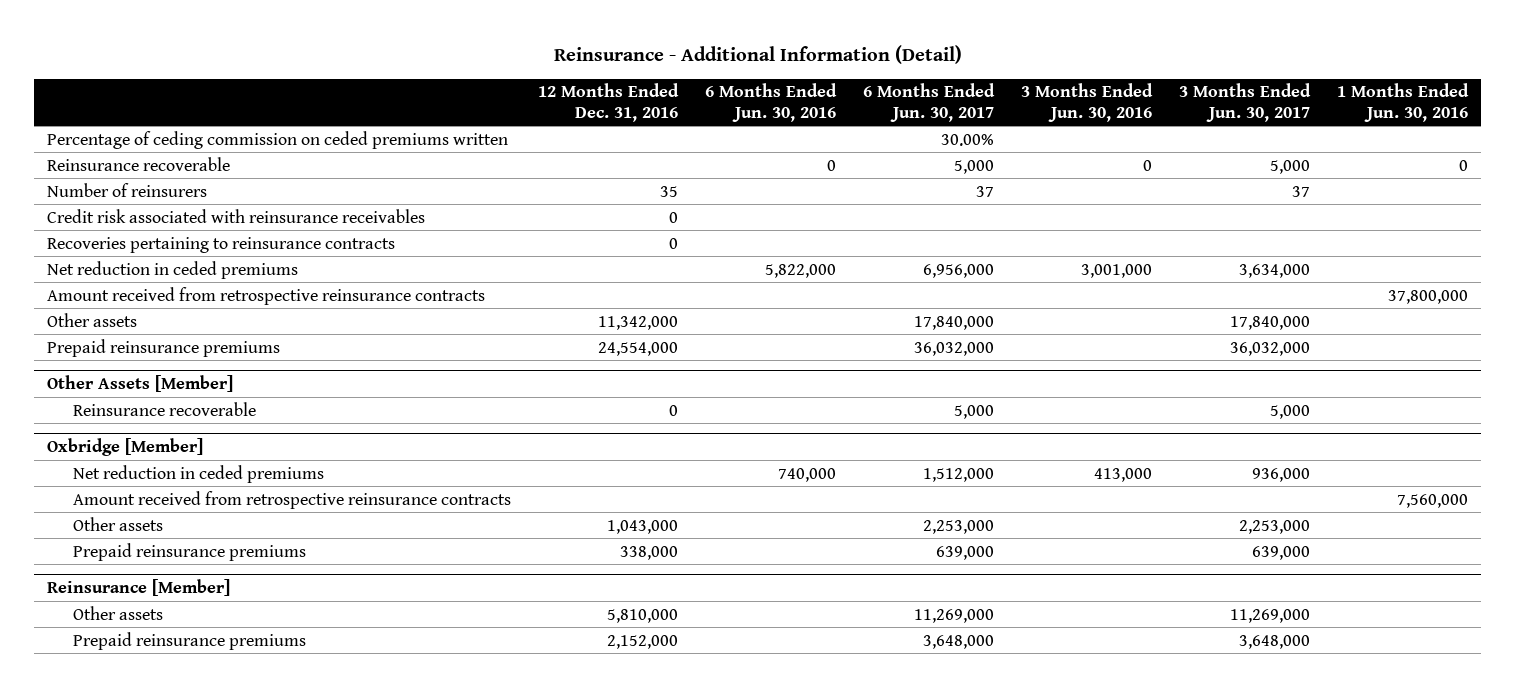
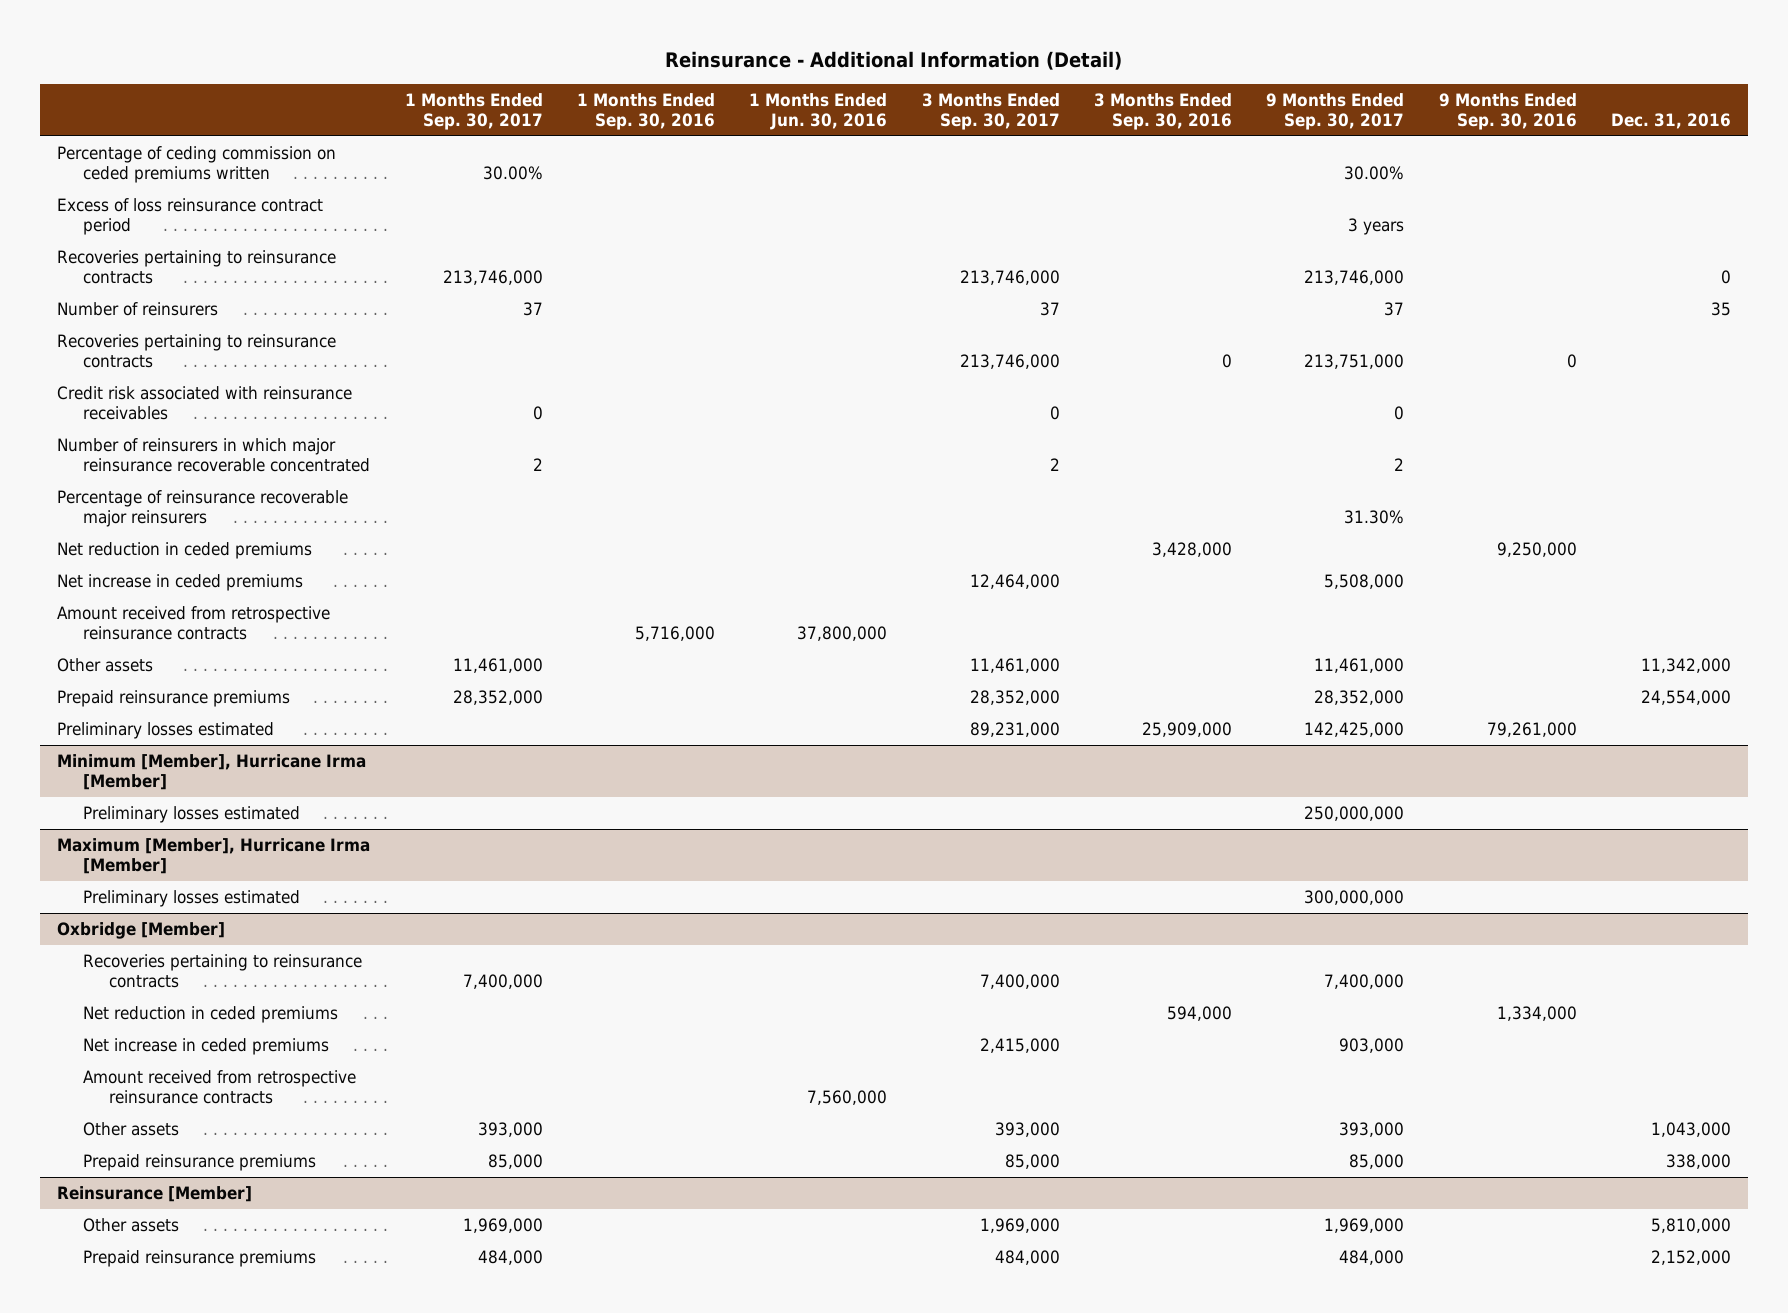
[537,83,679,122] 12 Months Ended Dec. 31, 2016 -> none
[704,83,837,122] 6 Months Ended Jun. 30, 2016 -> none
[862,83,995,122] 6 Months Ended Jun. 30, 2017 -> none
[1020,83,1153,122] 3 Months Ended Jun. 30, 2016 -> none
[1178,83,1311,122] 3 Months Ended Jun. 30, 2017 -> none
none -> [404,93,543,131] 1 Months Ended Sep. 30, 2017
none -> [577,93,716,131] 1 Months Ended Sep. 30, 2016
none -> [921,93,1060,131] 3 Months Ended Sep. 30, 2017
none -> [1094,93,1233,131] 3 Months Ended Sep. 30, 2016
none -> [1266,93,1405,131] 9 Months Ended Sep. 30, 2017
none -> [1438,93,1577,131] 9 Months Ended Sep. 30, 2016
none -> [1611,113,1732,130] Dec. 31, 2016
[47,156,231,171] Reinsurance recoverable -> none
none -> [57,198,324,236] Excess of loss reinsurance contract period
none -> [57,250,337,285] Recoveries pertaining to reinsurance contracts
[47,208,426,223] Credit risk associated with reinsurance receivables -> [57,386,353,421] Credit risk associated with reinsurance receivables
none -> [57,438,371,473] Number of reinsurers in which major reinsurance recoverable concentrated
none -> [57,490,349,528] Percentage of reinsurance recoverable major reinsurers
none -> [57,574,304,592] Net increase in ceded premiums
[47,374,234,392] Other Assets [Member] -> none
[72,401,256,416] Reinsurance recoverable -> none
none -> [57,722,275,740] Preliminary losses estimated
none -> [57,754,367,791] Minimum [Member], Hurricane Irma [Member]
none -> [83,806,301,824] Preliminary losses estimated
none -> [57,838,371,875] Maximum [Member], Hurricane Irma [Member]
none -> [83,890,301,908] Preliminary losses estimated
none -> [83,954,363,989] Recoveries pertaining to reinsurance contracts
none -> [83,1038,330,1056] Net increase in ceded premiums

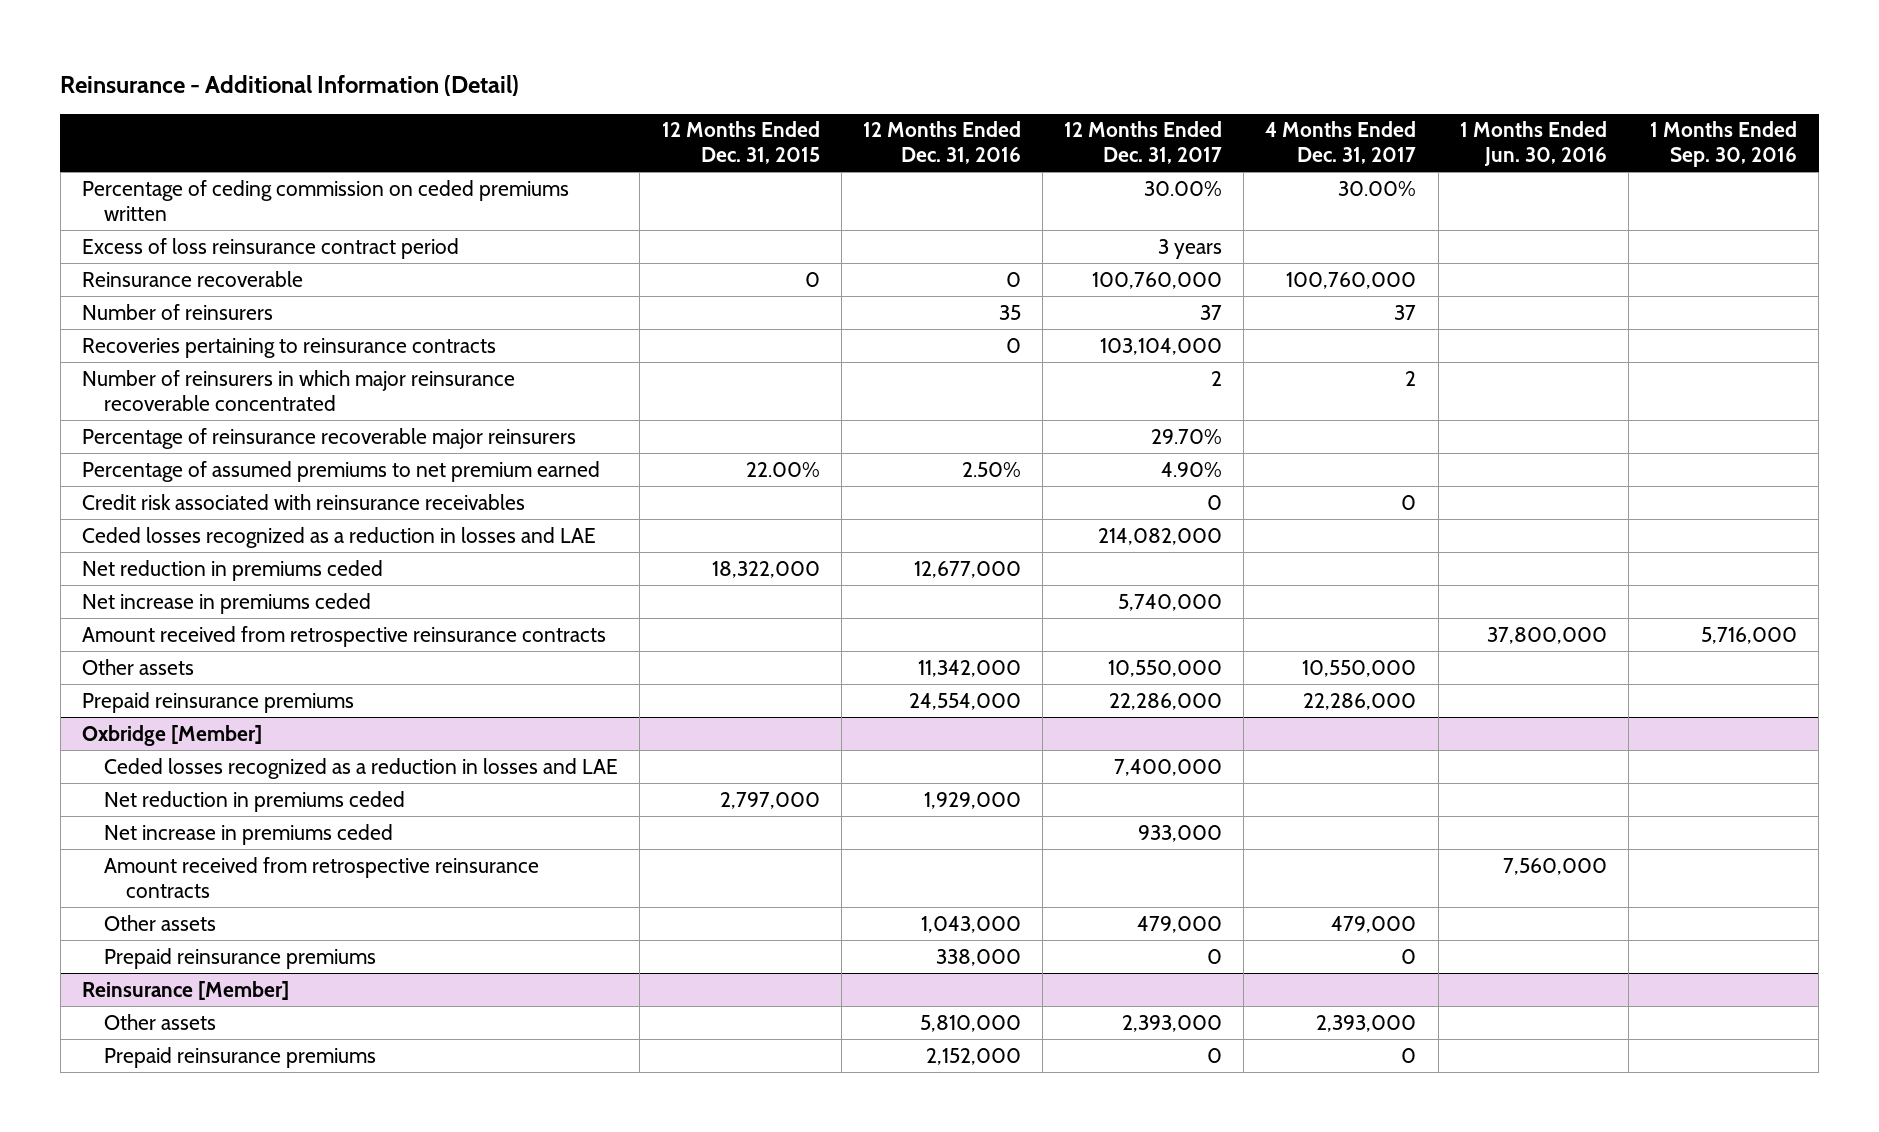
[404,93,543,131] 1 Months Ended Sep. 30, 2017 -> none
[921,93,1060,131] 3 Months Ended Sep. 30, 2017 -> none
[1094,93,1233,131] 3 Months Ended Sep. 30, 2016 -> none
[1266,93,1405,131] 9 Months Ended Sep. 30, 2017 -> none
[1438,93,1577,131] 9 Months Ended Sep. 30, 2016 -> none
[1611,113,1732,130] Dec. 31, 2016 -> none
none -> [661,121,820,165] 12 Months Ended Dec. 31, 2015
none -> [862,121,1021,165] 12 Months Ended Dec. 31, 2016
none -> [1064,121,1223,165] 12 Months Ended Dec. 31, 2017
none -> [1265,121,1417,165] 4 Months Ended Dec. 31, 2017
[57,250,337,285] Recoveries pertaining to reinsurance contracts -> none
none -> [81,270,303,287] Reinsurance recoverable
none -> [81,460,600,482] Percentage of assumed premiums to net premium earned
[57,386,353,421] Credit risk associated with reinsurance receivables -> [81,493,525,510] Credit risk associated with reinsurance receivables
none -> [81,526,596,548] Ceded losses recognized as a reduction in losses and LAE
[57,542,313,560] Net reduction in ceded premiums -> [81,559,383,581] Net reduction in premiums ceded
[57,574,304,592] Net increase in ceded premiums -> [81,592,371,614] Net increase in premiums ceded
[57,722,275,740] Preliminary losses estimated -> none
[57,754,367,791] Minimum [Member], Hurricane Irma [Member] -> none
[83,806,301,824] Preliminary losses estimated -> none
[57,838,371,875] Maximum [Member], Hurricane Irma [Member] -> none
[83,890,301,908] Preliminary losses estimated -> none
[83,954,363,989] Recoveries pertaining to reinsurance contracts -> none
none -> [104,757,619,779] Ceded losses recognized as a reduction in losses and LAE
[83,1006,339,1024] Net reduction in ceded premiums -> [104,790,406,812] Net reduction in premiums ceded
[83,1038,330,1056] Net increase in ceded premiums -> [104,823,394,845] Net increase in premiums ceded

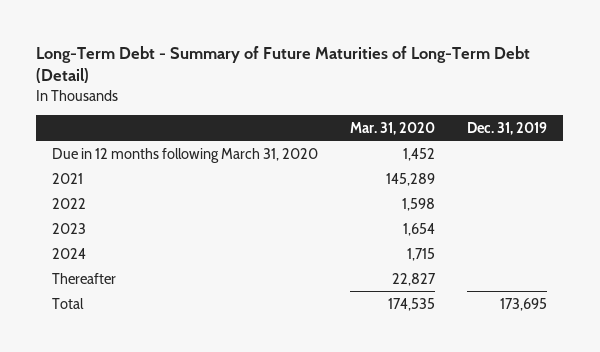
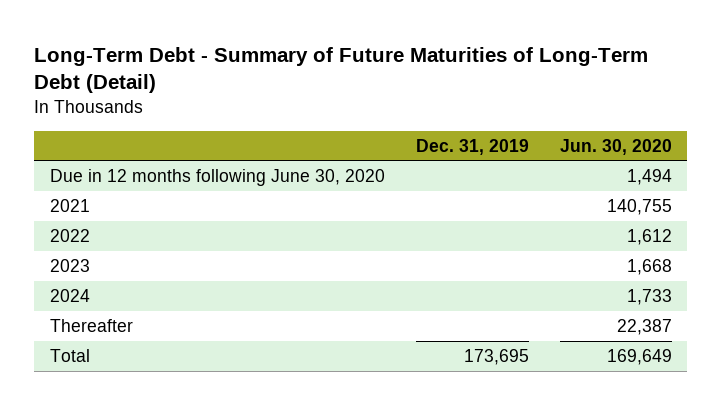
[350,121,436,135] Mar. 31, 2020 -> none
none -> [559,138,672,155] Jun. 30, 2020
[52,147,319,163] Due in 12 months following March 31, 2020 -> [49,168,385,186] Due in 12 months following June 30, 2020

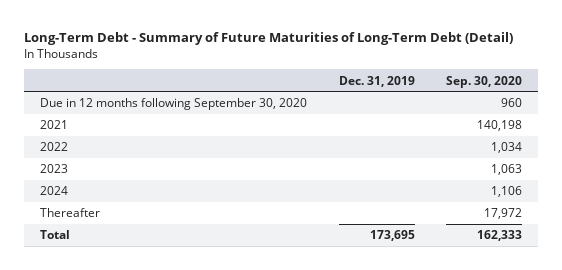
[559,138,672,155] Jun. 30, 2020 -> none
none -> [446,75,523,88] Sep. 30, 2020
[49,168,385,186] Due in 12 months following June 30, 2020 -> [40,98,308,111] Due in 12 months following September 30, 2020

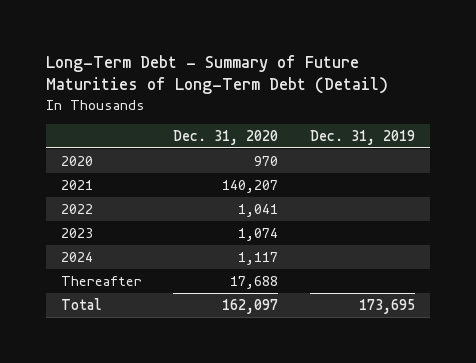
[446,75,523,88] Sep. 30, 2020 -> none
none -> [173,130,279,146] Dec. 31, 2020
[40,98,308,111] Due in 12 months following September 30, 2020 -> [61,155,94,166] 2020

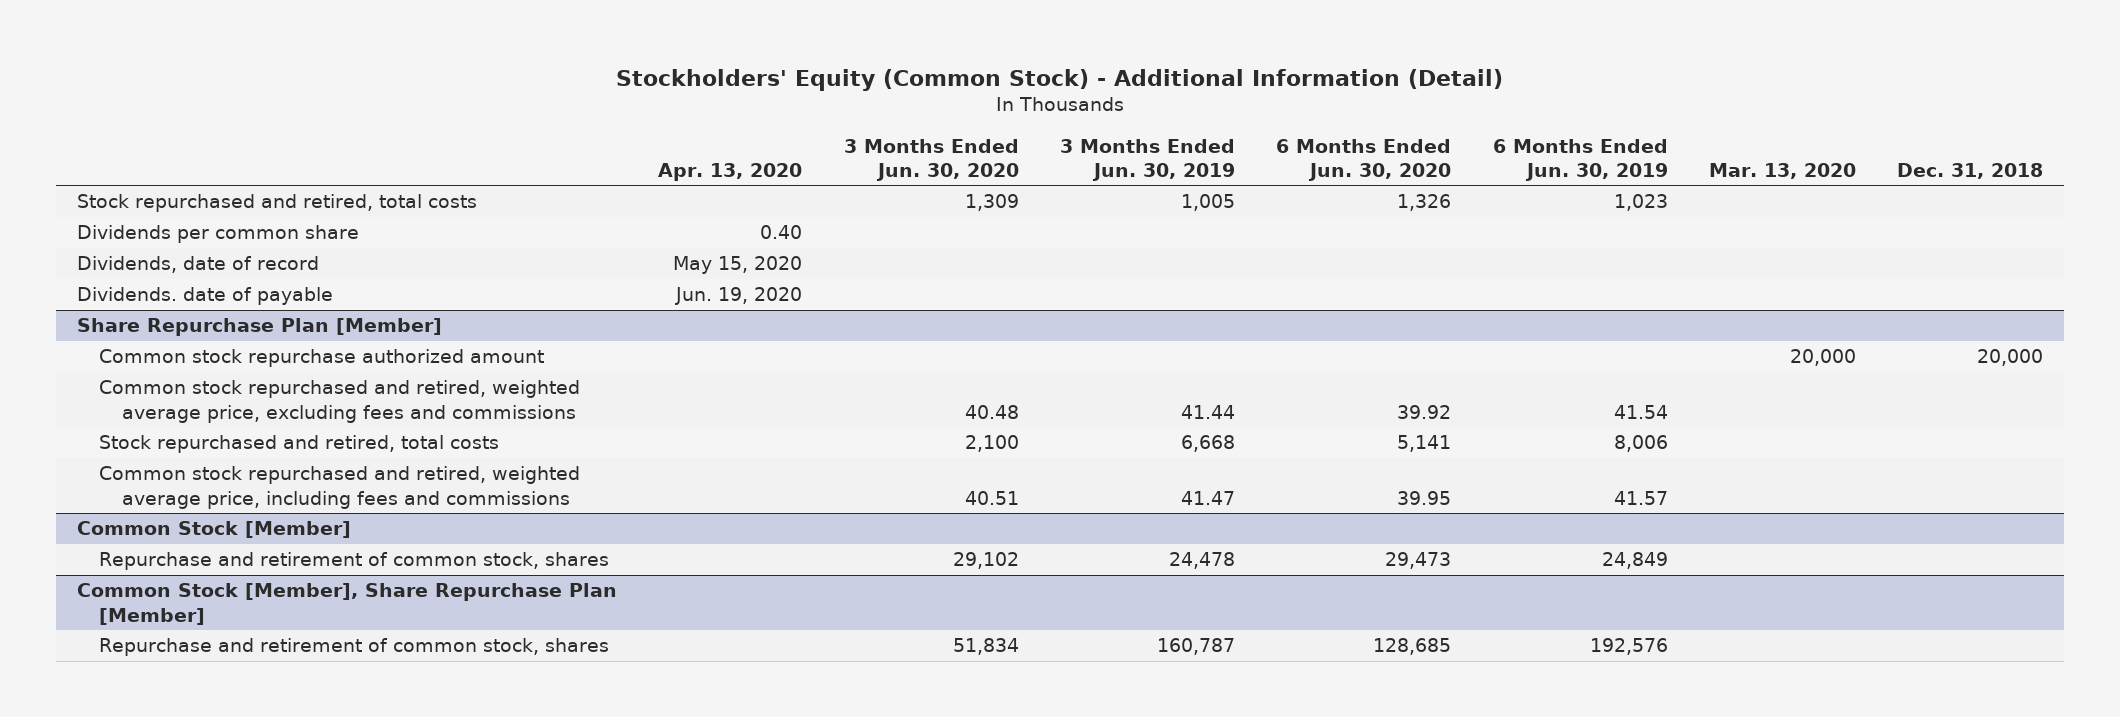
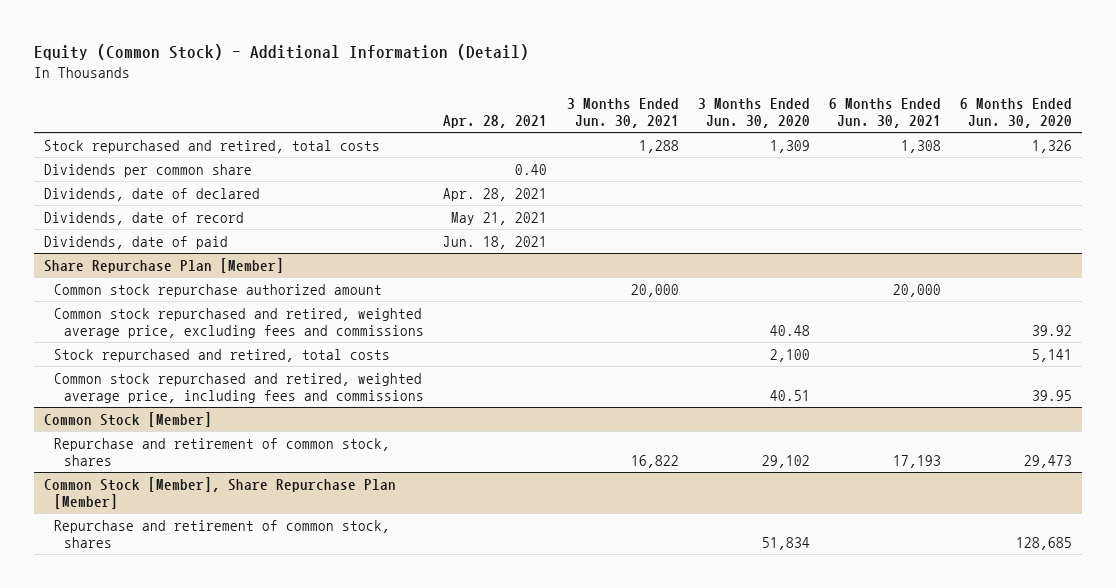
[616,68,1504,91] Stockholders' Equity (Common Stock) - Additional Information (Detail) -> [34,43,530,60] Equity (Common Stock) - Additional Information (Detail)
[658,162,803,181] Apr. 13, 2020 -> none
[1059,138,1235,181] 3 Months Ended Jun. 30, 2019 -> none
[1492,138,1668,181] 6 Months Ended Jun. 30, 2019 -> none
[1708,162,1856,179] Mar. 13, 2020 -> none
[1897,162,2044,179] Dec. 31, 2018 -> none
none -> [443,115,548,129] Apr. 28, 2021
none -> [566,97,679,129] 3 Months Ended Jun. 30, 2021
none -> [828,97,941,129] 6 Months Ended Jun. 30, 2021
none -> [43,187,260,201] Dividends, date of declared
[76,287,333,306] Dividends. date of payable -> [43,235,228,249] Dividends, date of paid

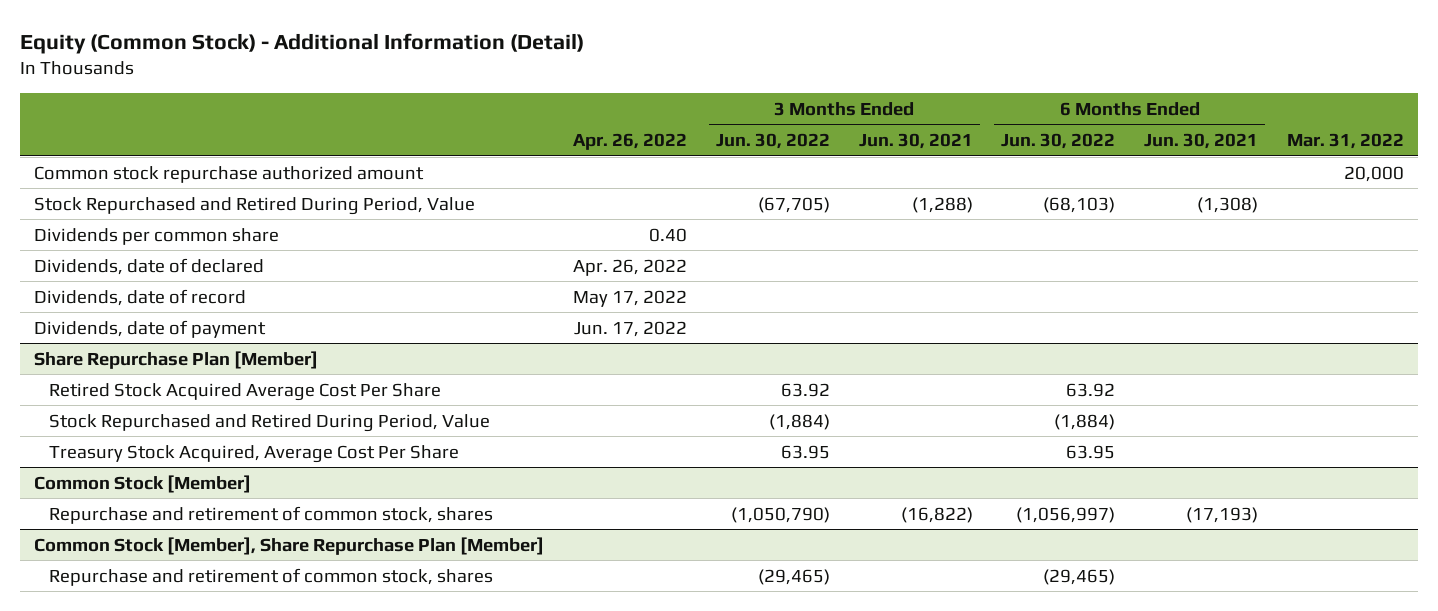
[443,115,548,129] Apr. 28, 2021 -> none
[697,97,810,129] 3 Months Ended Jun. 30, 2020 -> none
[960,97,1073,129] 6 Months Ended Jun. 30, 2020 -> none
none -> [573,133,688,151] Apr. 26, 2022
none -> [715,133,830,150] Jun. 30, 2022
none -> [1001,133,1116,150] Jun. 30, 2022
none -> [1286,133,1404,150] Mar. 31, 2022
none -> [34,165,425,183] Common stock repurchase authorized amount
[43,139,380,153] Stock repurchased and retired, total costs -> [34,196,476,215] Stock Repurchased and Retired During Period, Value
[638,139,679,153] 1,288 -> [911,196,973,213] (1,288)
[900,139,941,153] 1,308 -> [1197,196,1259,213] (1,308)
[43,235,228,249] Dividends, date of paid -> [34,319,267,338] Dividends, date of payment
[53,283,382,297] Common stock repurchase authorized amount -> none
[53,307,425,338] Common stock repurchased and retired, weighted average price, excluding fees and commissions -> [48,382,441,401] Retired Stock Acquired Average Cost Per Share
[53,348,390,362] Stock repurchased and retired, total costs -> [48,413,490,432] Stock Repurchased and Retired During Period, Value
[53,372,425,403] Common stock repurchased and retired, weighted average price, including fees and commissions -> [48,444,459,463] Treasury Stock Acquired, Average Cost Per Share
[630,454,679,468] 16,822 -> [900,506,973,523] (16,822)
[892,454,941,468] 17,193 -> [1186,506,1259,523] (17,193)

